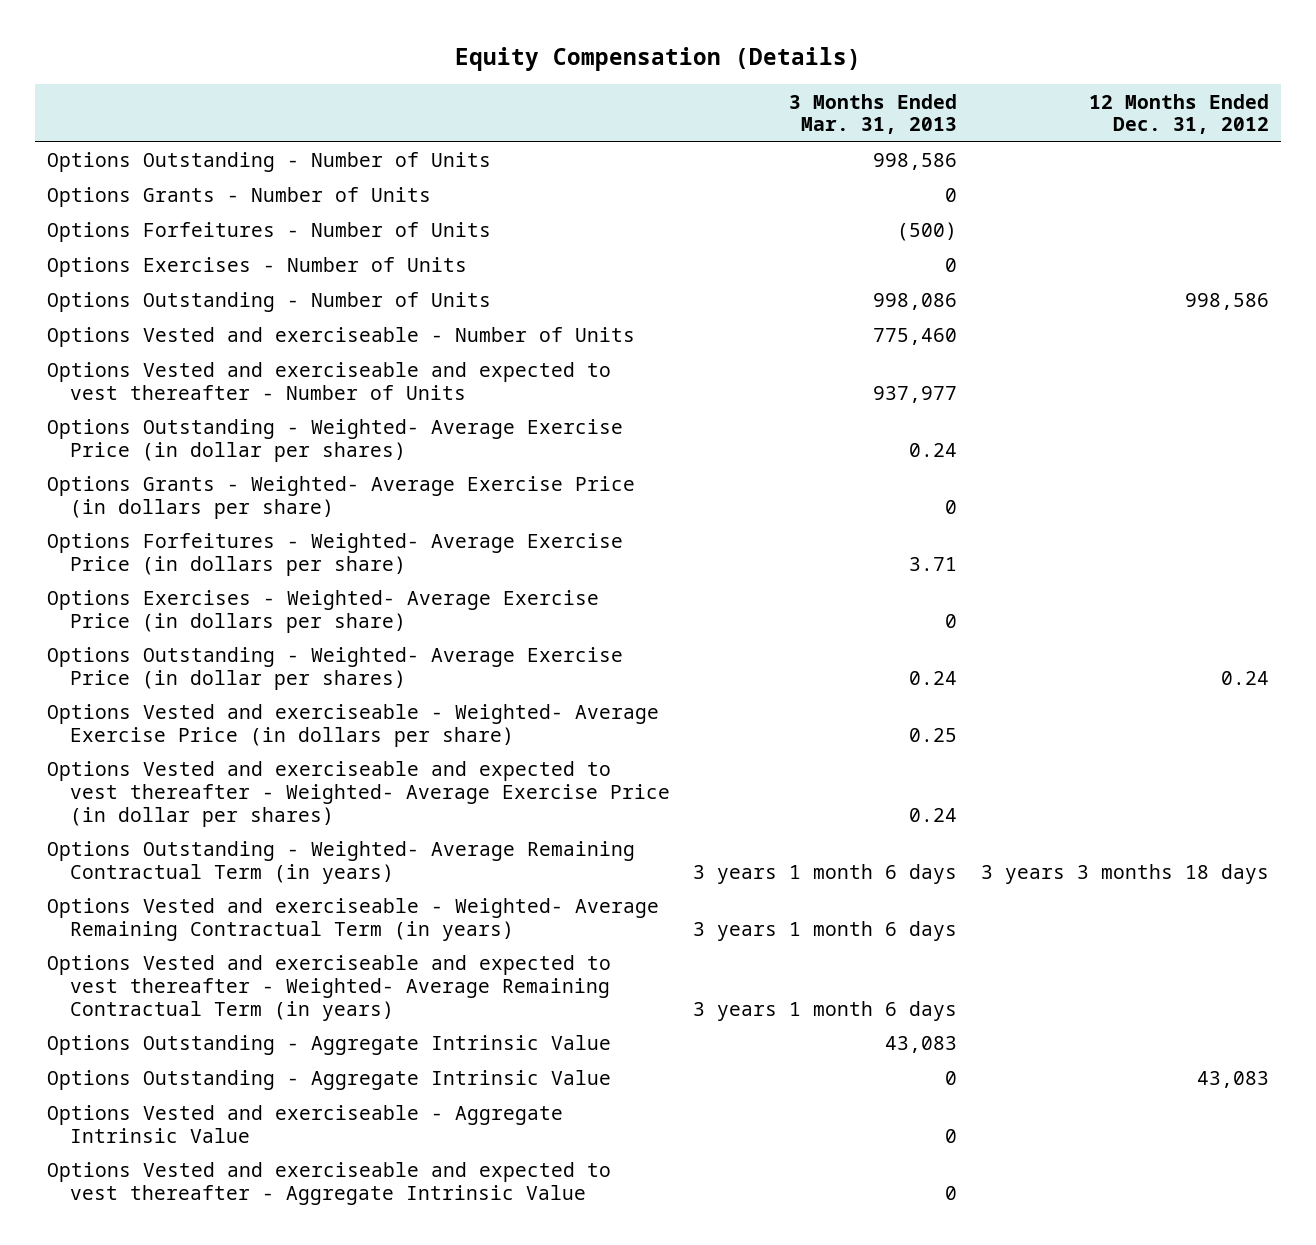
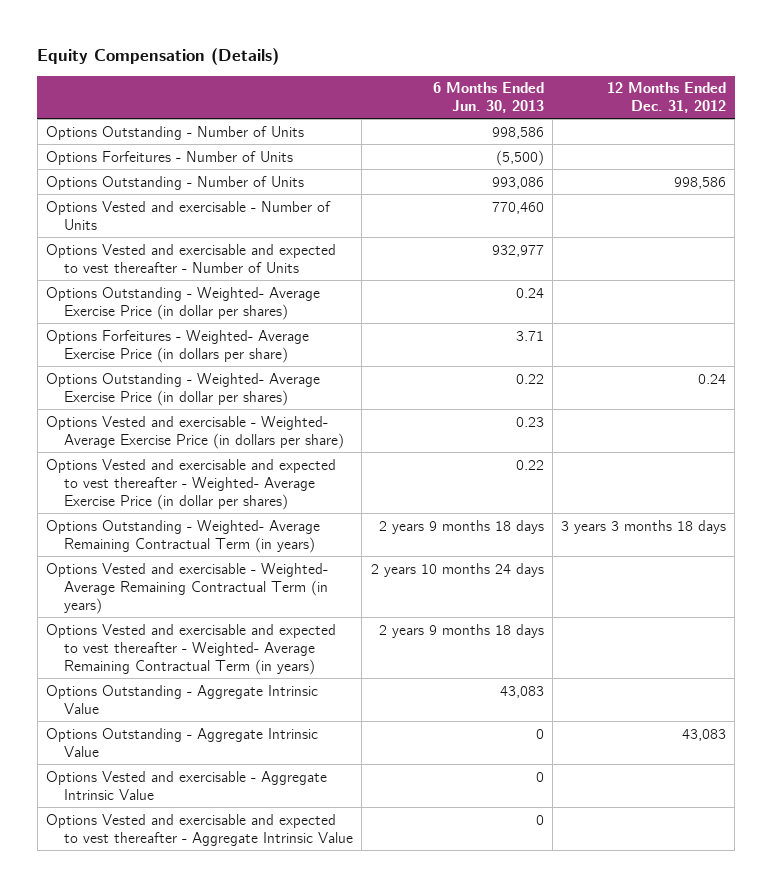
[789,93,958,135] 3 Months Ended Mar. 31, 2013 -> none
none -> [432,82,544,114] 6 Months Ended Jun. 30, 2013
[46,187,431,208] Options Grants - Number of Units -> none
[46,257,467,278] Options Exercises - Number of Units -> none
[46,327,635,348] Options Vested and exerciseable - Number of Units -> [45,200,331,230] Options Vested and exercisable - Number of Units
[46,362,611,400] Options Vested and exerciseable and expected to vest thereafter - Number of Units -> [45,243,336,273] Options Vested and exercisable and expected to vest thereafter - Number of Units
[46,476,635,519] Options Grants - Weighted- Average Exercise Price (in dollars per share) -> none
[46,590,599,633] Options Exercises - Weighted- Average Exercise Price (in dollars per share) -> none
[46,704,659,747] Options Vested and exerciseable - Weighted- Average Exercise Price (in dollars per share) -> [45,415,345,449] Options Vested and exercisable - Weighted- Average Exercise Price (in dollars per share)
[46,761,670,827] Options Vested and exerciseable and expected to vest thereafter - Weighted- Average Exercise Price (in dollar per shares) -> [45,458,336,510] Options Vested and exercisable and expected to vest thereafter - Weighted- Average Exercise Price (in dollar per shares)
[46,898,659,941] Options Vested and exerciseable - Weighted- Average Remaining Contractual Term (in years) -> [45,562,329,614] Options Vested and exercisable - Weighted- Average Remaining Contractual Term (in years)
[46,955,611,1021] Options Vested and exerciseable and expected to vest thereafter - Weighted- Average Remaining Contractual Term (in years) -> [45,623,336,675] Options Vested and exercisable and expected to vest thereafter - Weighted- Average Remaining Contractual Term (in years)
[46,1105,563,1143] Options Vested and exerciseable - Aggregate Intrinsic Value -> [45,770,327,800] Options Vested and exercisable - Aggregate Intrinsic Value
[46,1162,611,1205] Options Vested and exerciseable and expected to vest thereafter - Aggregate Intrinsic Value -> [45,813,354,846] Options Vested and exercisable and expected to vest thereafter - Aggregate Intrinsic Value

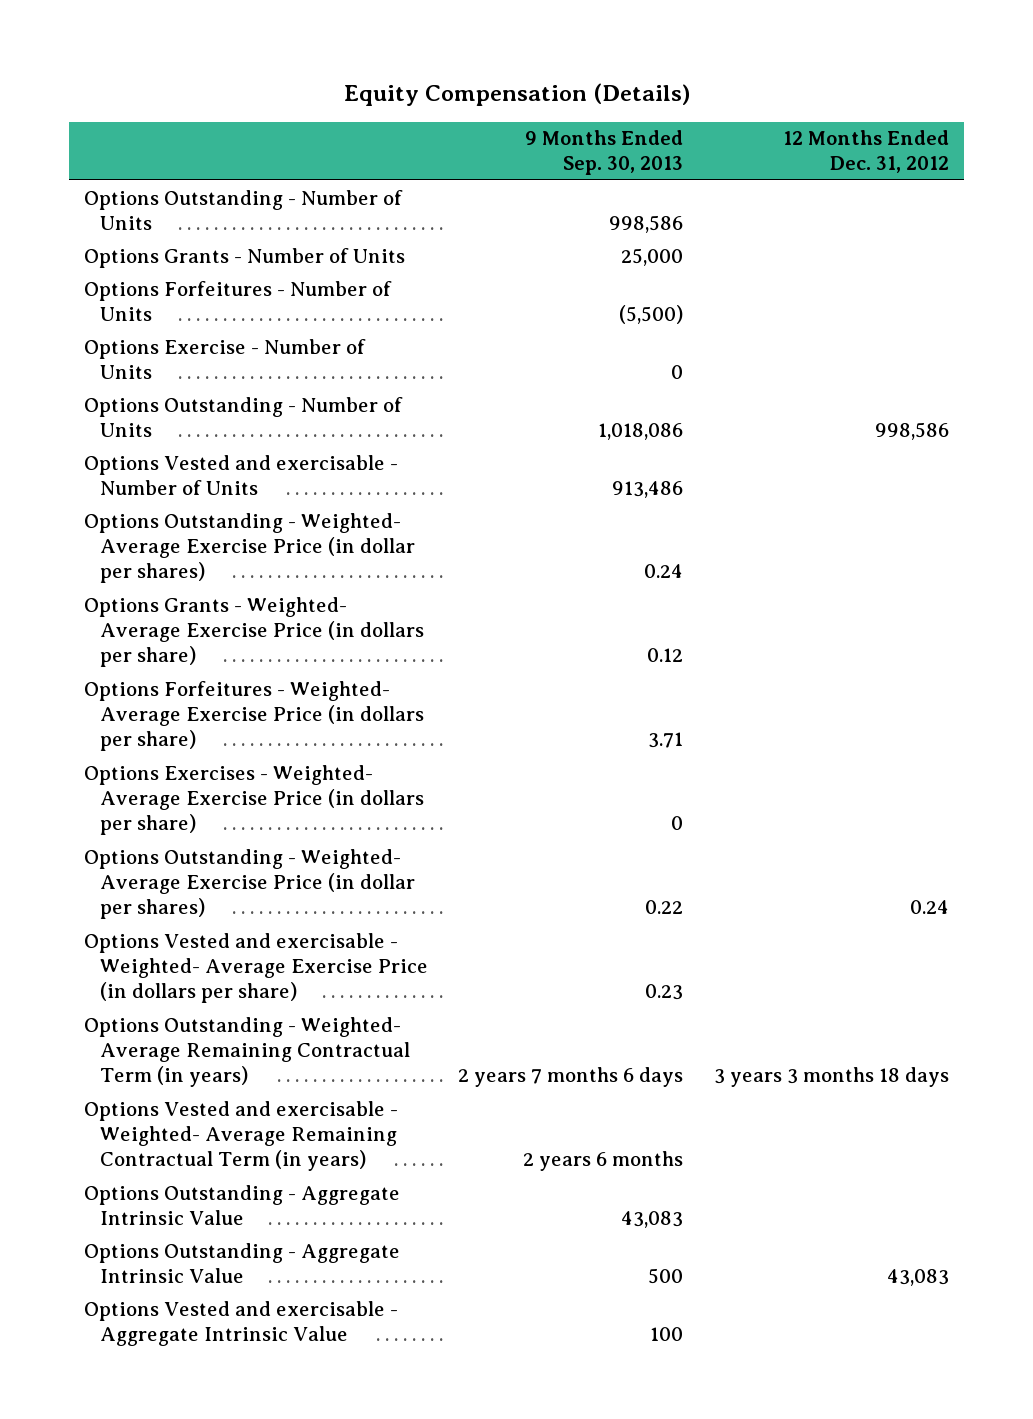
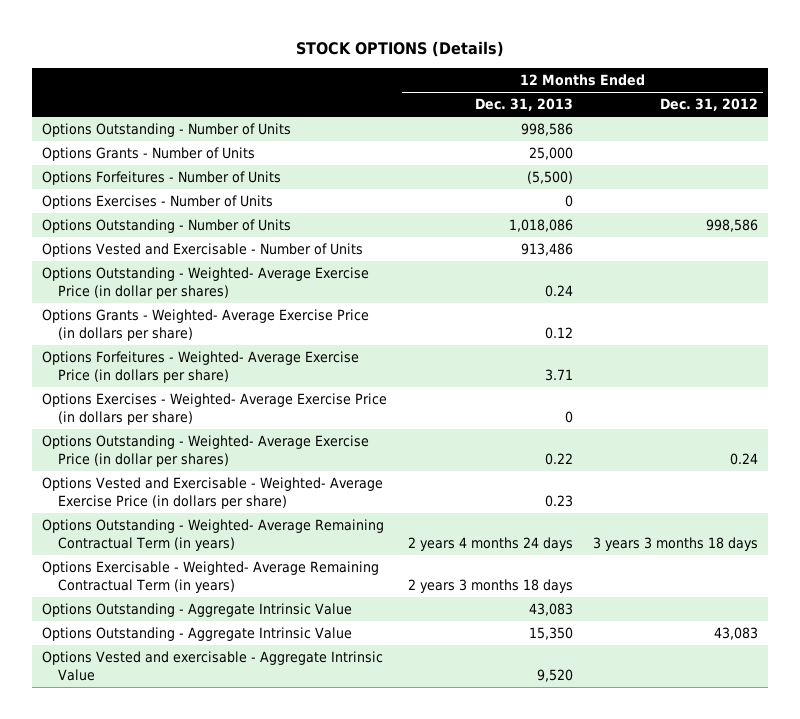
[343,83,690,107] Equity Compensation (Details) -> [296,40,505,57] STOCK OPTIONS (Details)
[525,130,684,176] 9 Months Ended Sep. 30, 2013 -> none
none -> [474,98,573,112] Dec. 31, 2013
[84,338,367,379] Options Exercise - Number of Units -> [42,195,274,210] Options Exercises - Number of Units
[84,454,399,495] Options Vested and exercisable - Number of Units -> [42,243,364,258] Options Vested and Exercisable - Number of Units
[84,932,428,1004] Options Vested and exercisable - Weighted- Average Exercise Price (in dollars per share) -> [42,477,384,509] Options Vested and Exercisable - Weighted- Average Exercise Price (in dollars per share)
[84,1100,399,1172] Options Vested and exercisable - Weighted- Average Remaining Contractual Term (in years) -> [42,561,380,593] Options Exercisable - Weighted- Average Remaining Contractual Term (in years)

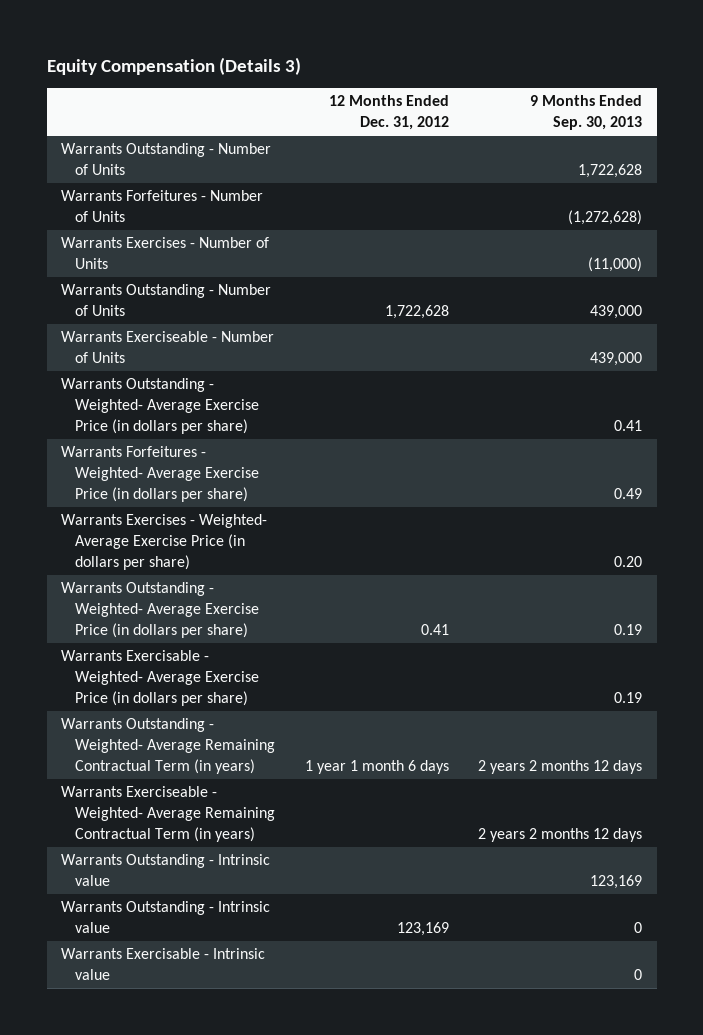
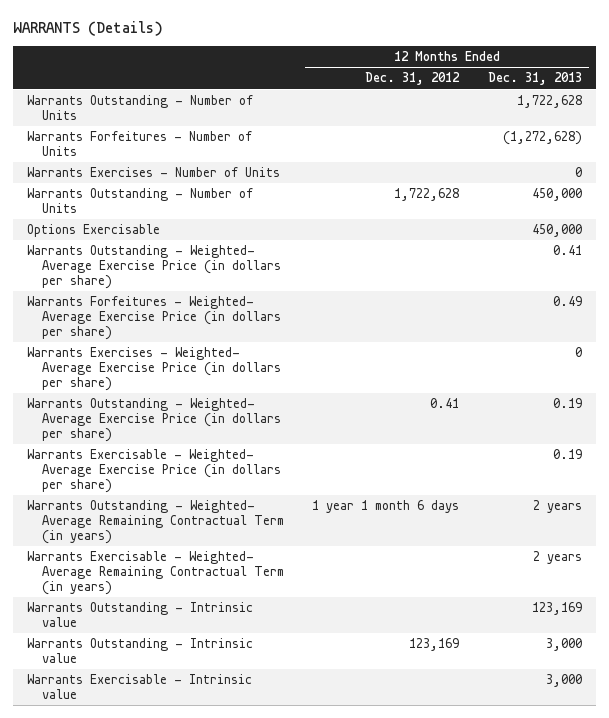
[46,56,301,75] Equity Compensation (Details 3) -> [12,20,163,36] WARRANTS (Details)
[529,95,642,131] 9 Months Ended Sep. 30, 2013 -> none
none -> [488,72,583,86] Dec. 31, 2013
[61,331,275,364] Warrants Exerciseable - Number of Units -> [26,224,160,238] Options Exercisable
[61,786,276,843] Warrants Exerciseable - Weighted- Average Remaining Contractual Term (in years) -> [26,551,284,596] Warrants Exercisable - Weighted- Average Remaining Contractual Term (in years)

